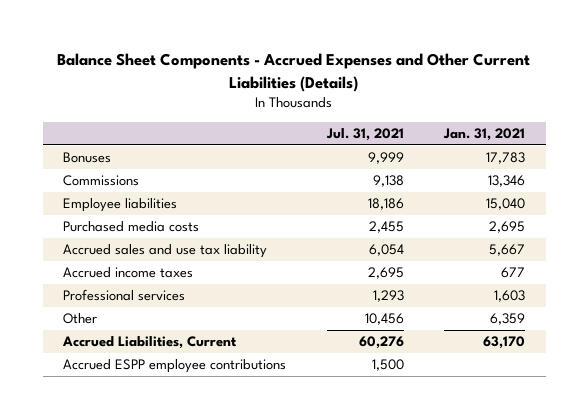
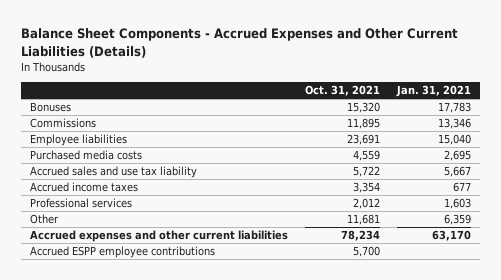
[325,128,404,142] Jul. 31, 2021 -> none
none -> [305,85,381,97] Oct. 31, 2021
[61,336,237,350] Accrued Liabilities, Current -> [29,230,288,243] Accrued expenses and other current liabilities

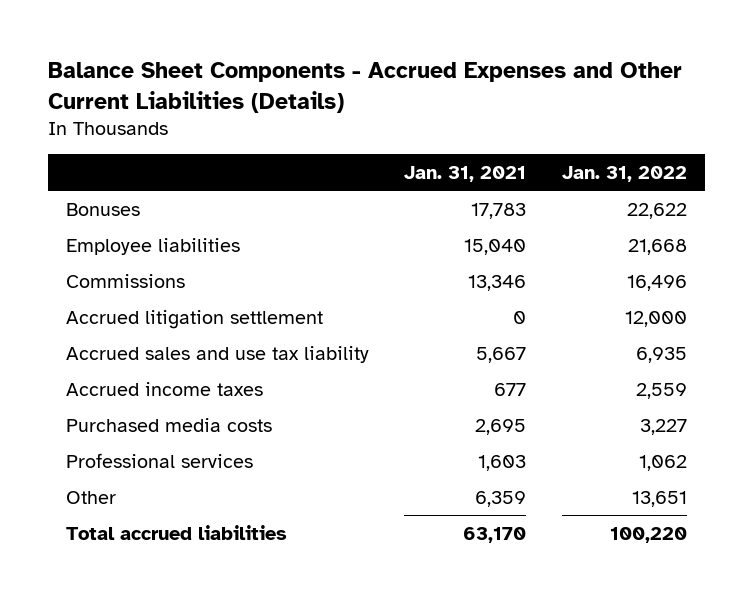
[305,85,381,97] Oct. 31, 2021 -> none
none -> [562,165,688,182] Jan. 31, 2022
[29,118,96,129] Commissions -> [65,273,185,288] Commissions
none -> [65,309,323,329] Accrued litigation settlement
[29,150,142,161] Purchased media costs -> [65,417,272,432] Purchased media costs
[29,246,215,259] Accrued ESPP employee contributions -> none
[29,230,288,243] Accrued expenses and other current liabilities -> [65,524,287,540] Total accrued liabilities

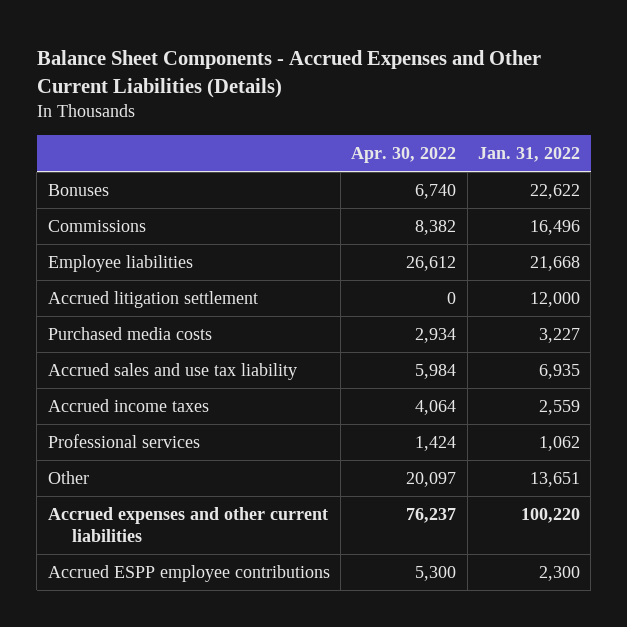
[404,165,527,182] Jan. 31, 2021 -> none
none -> [351,146,457,163] Apr. 30, 2022
[65,237,240,255] Employee liabilities -> [47,254,193,272] Employee liabilities
[65,417,272,432] Purchased media costs -> [47,326,212,340] Purchased media costs
[65,524,287,540] Total accrued liabilities -> [47,506,328,543] Accrued expenses and other current liabilities
none -> [47,564,330,582] Accrued ESPP employee contributions

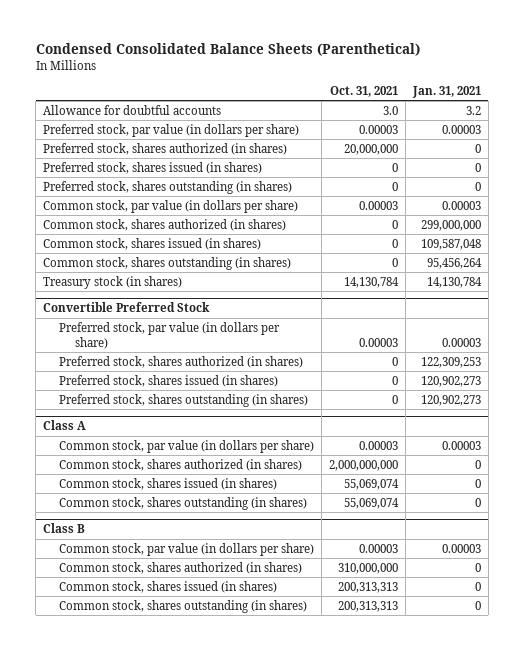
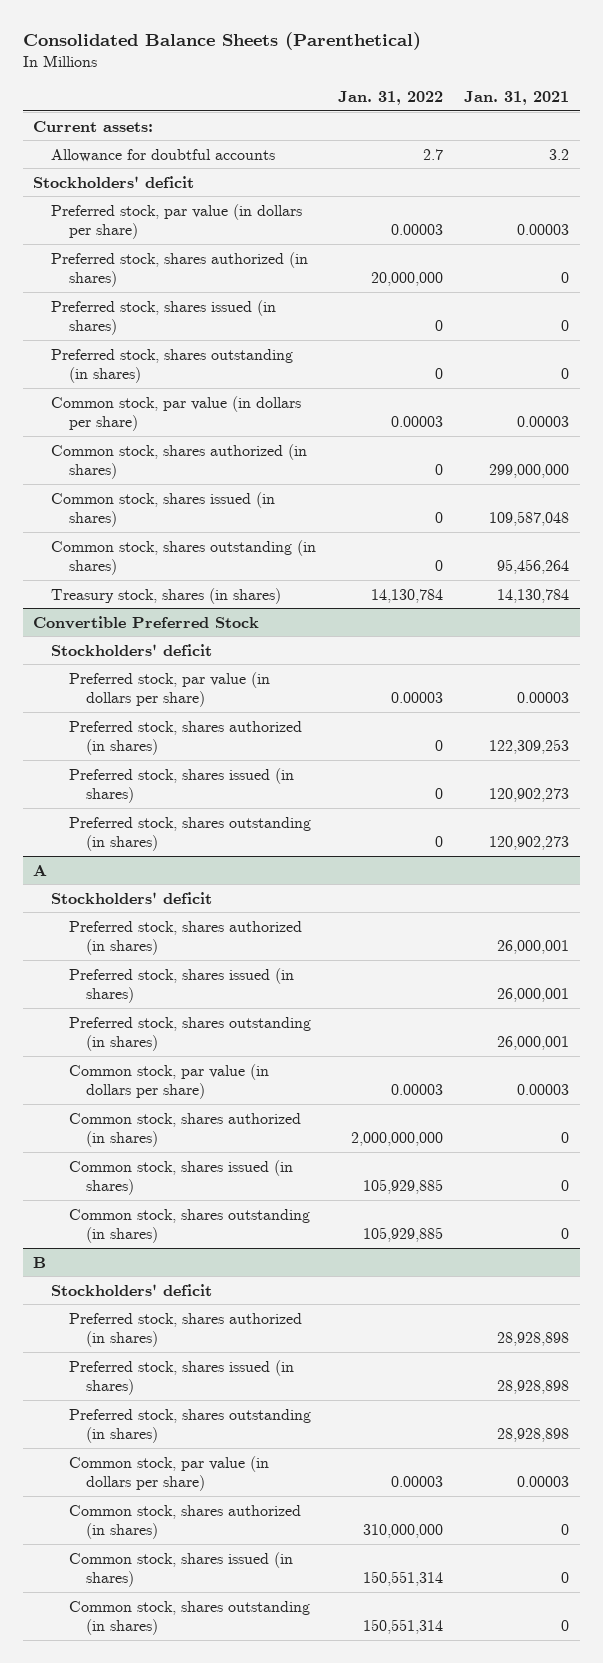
[35,42,420,56] Condensed Consolidated Balance Sheets (Parenthetical) -> [22,32,421,51] Consolidated Balance Sheets (Parenthetical)
[330,85,399,97] Oct. 31, 2021 -> none
none -> [337,90,443,105] Jan. 31, 2022
none -> [33,120,154,132] Current assets:
none -> [33,175,195,188] Stockholders' deficit
[43,275,183,289] Treasury stock (in shares) -> [50,587,281,604] Treasury stock, shares (in shares)
none -> [50,643,212,656] Stockholders' deficit
[43,420,87,431] Class A -> [33,864,48,876] A
none -> [50,891,212,904] Stockholders' deficit
none -> [68,920,302,956] Preferred stock, shares authorized (in shares)
none -> [68,967,294,1004] Preferred stock, shares issued (in shares)
none -> [68,1016,311,1052] Preferred stock, shares outstanding (in shares)
[43,523,86,534] Class B -> [33,1256,47,1268] B
none -> [50,1283,212,1296] Stockholders' deficit
none -> [68,1312,302,1348] Preferred stock, shares authorized (in shares)
none -> [68,1359,294,1396] Preferred stock, shares issued (in shares)
none -> [68,1408,311,1444] Preferred stock, shares outstanding (in shares)

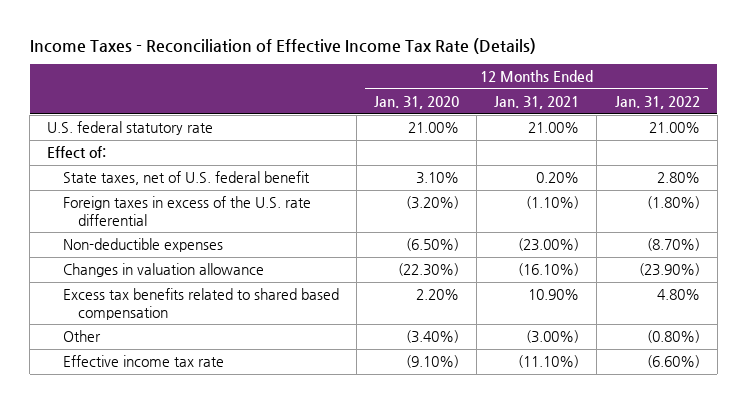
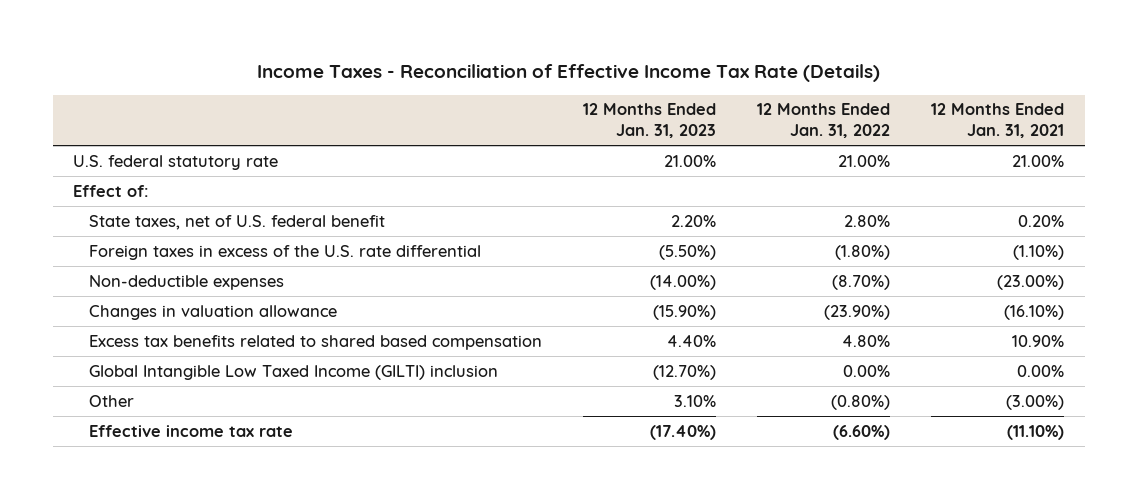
[374,96,460,110] Jan. 31, 2020 -> none
none -> [582,103,716,139] 12 Months Ended Jan. 31, 2023
none -> [88,364,498,380] Global Intangible Low Taxed Income (GILTI) inclusion

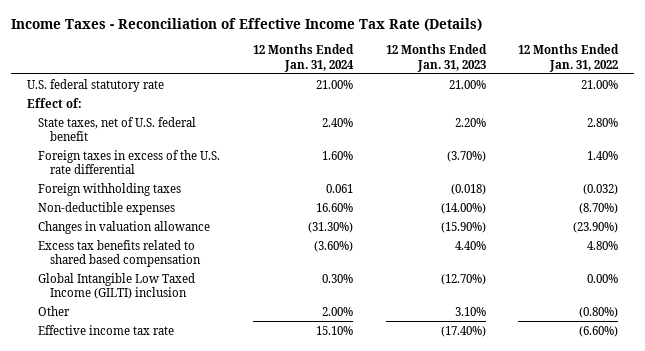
[931,103,1065,139] 12 Months Ended Jan. 31, 2021 -> none
none -> [253,43,355,72] 12 Months Ended Jan. 31, 2024
[658,244,716,260] (5.50%) -> [446,150,486,162] (3.70%)
[835,244,891,260] (1.80%) -> [587,150,619,160] 1.40%
none -> [38,182,182,196] Foreign withholding taxes

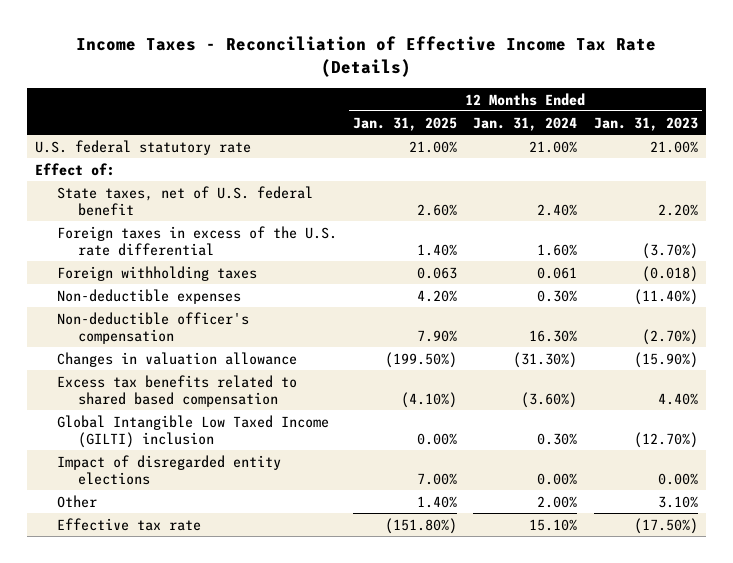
[518,43,620,72] 12 Months Ended Jan. 31, 2022 -> none
none -> [353,116,458,131] Jan. 31, 2025
[316,202,354,212] 16.60% -> [537,289,578,302] 0.30%
[440,202,486,214] (14.00%) -> [633,288,698,305] (11.40%)
none -> [56,311,249,344] Non-deductible officer's compensation
none -> [56,454,281,485] Impact of disregarded entity elections
[38,324,175,335] Effective income tax rate -> [56,517,201,531] Effective tax rate
[440,325,486,337] (17.40%) -> [633,517,698,534] (17.50%)

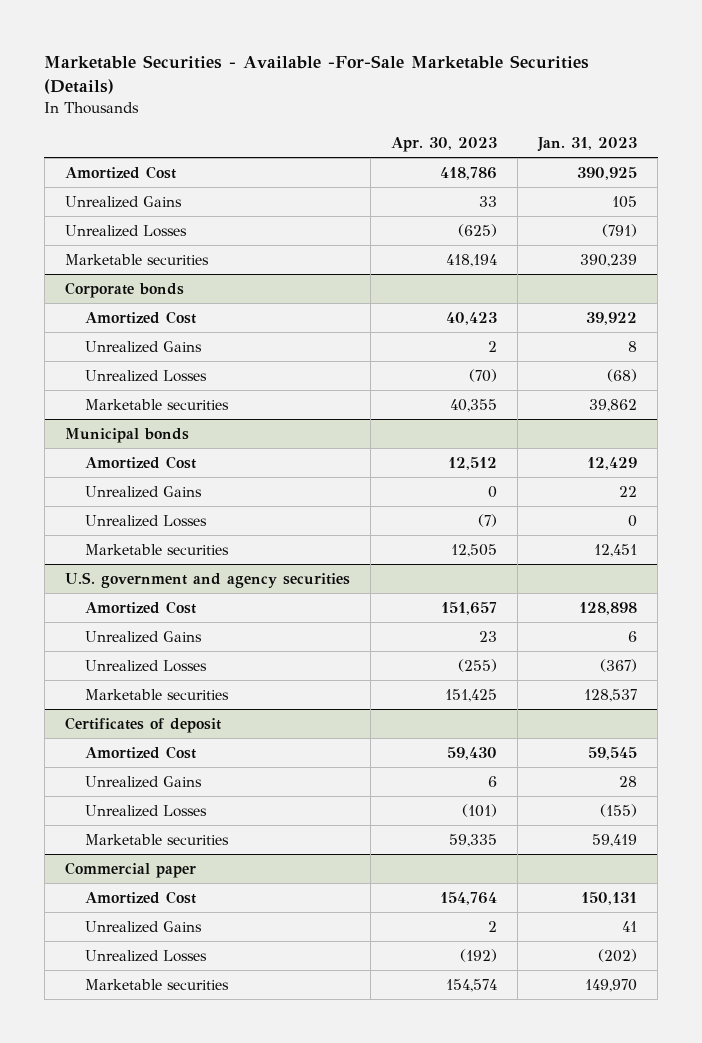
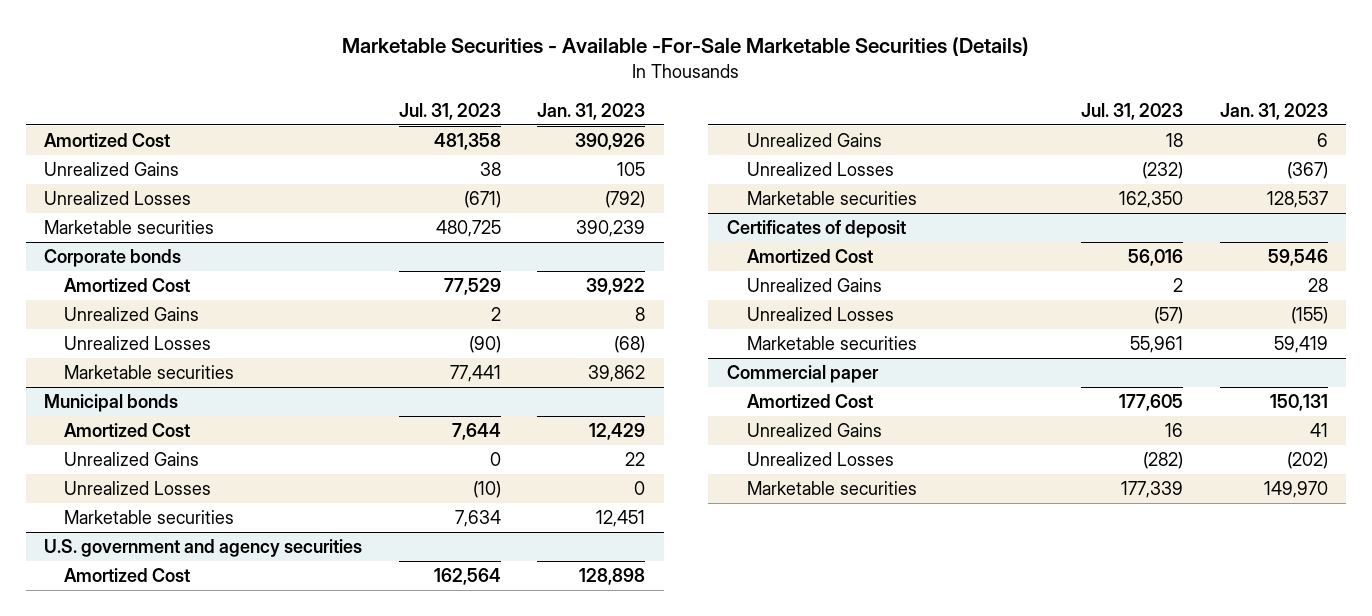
[390,136,497,152] Apr. 30, 2023 -> none
none -> [398,102,501,120] Jul. 31, 2023
[577,166,638,180] 390,925 -> [575,133,646,151] 390,926
[602,223,638,237] (791) -> [605,191,646,209] (792)
[588,746,638,760] 59,545 -> [1268,249,1329,267] 59,546

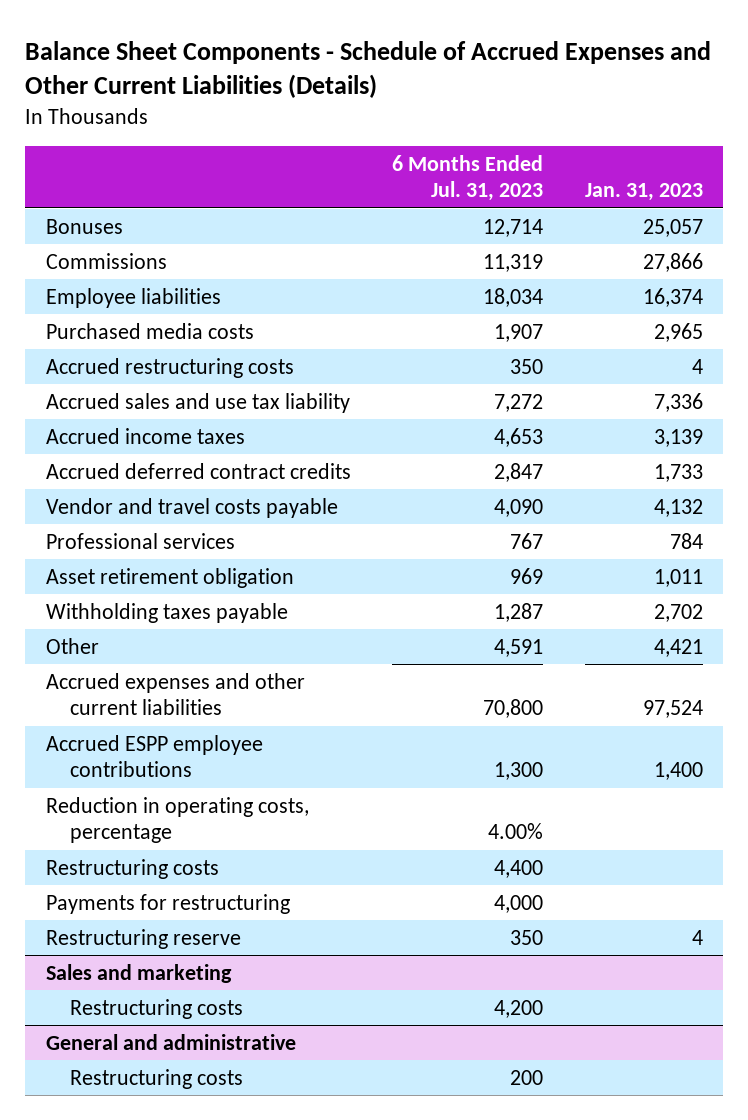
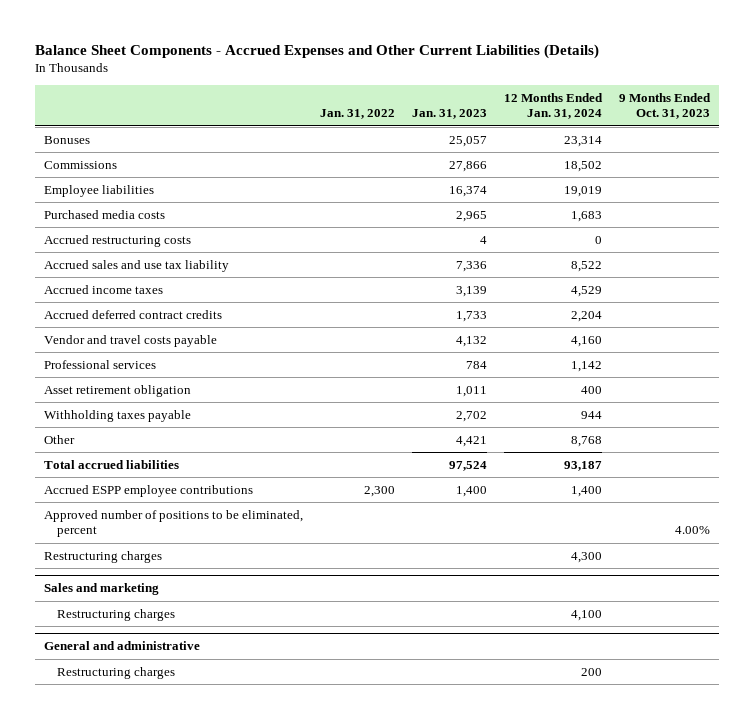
[25,40,712,98] Balance Sheet Components - Schedule of Accrued Expenses and Other Current Liabilities (Details) -> [34,43,599,59] Balance Sheet Components - Accrued Expenses and Other Current Liabilities (Details)
[392,154,544,202] 6 Months Ended Jul. 31, 2023 -> none
none -> [319,109,395,120] Jan. 31, 2022
none -> [503,92,603,120] 12 Months Ended Jan. 31, 2024
none -> [618,92,711,120] 9 Months Ended Oct. 31, 2023
[45,672,305,716] Accrued expenses and other current liabilities -> [43,459,179,469] Total accrued liabilities
[45,893,290,914] Payments for restructuring -> none
[45,928,241,949] Restructuring reserve -> none
[45,796,309,844] Reduction in operating costs, percentage -> [43,509,303,538] Approved number of positions to be eliminated, percent
[45,858,219,879] Restructuring costs -> [43,550,162,563] Restructuring charges
[70,998,244,1019] Restructuring costs -> [56,608,175,621] Restructuring charges
[70,1068,244,1089] Restructuring costs -> [56,666,175,679] Restructuring charges

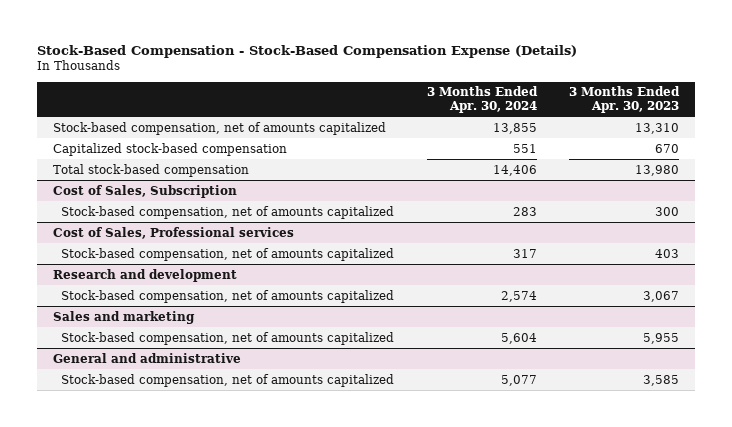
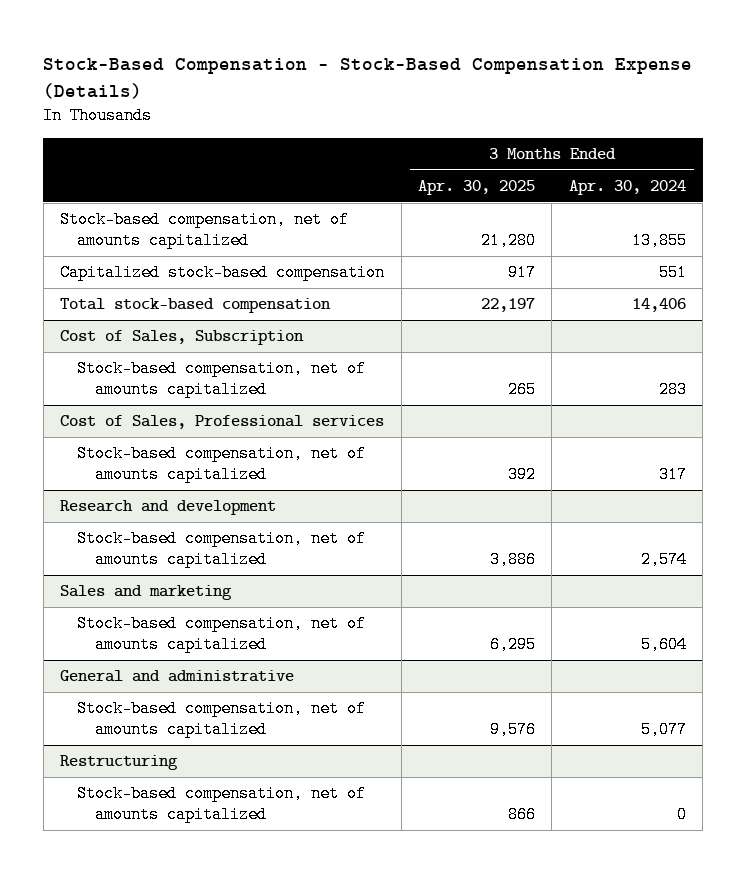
[568,86,680,113] 3 Months Ended Apr. 30, 2023 -> none
none -> [417,180,535,196] Apr. 30, 2025
none -> [60,755,179,771] Restructuring
none -> [77,785,367,823] Stock-based compensation, net of amounts capitalized

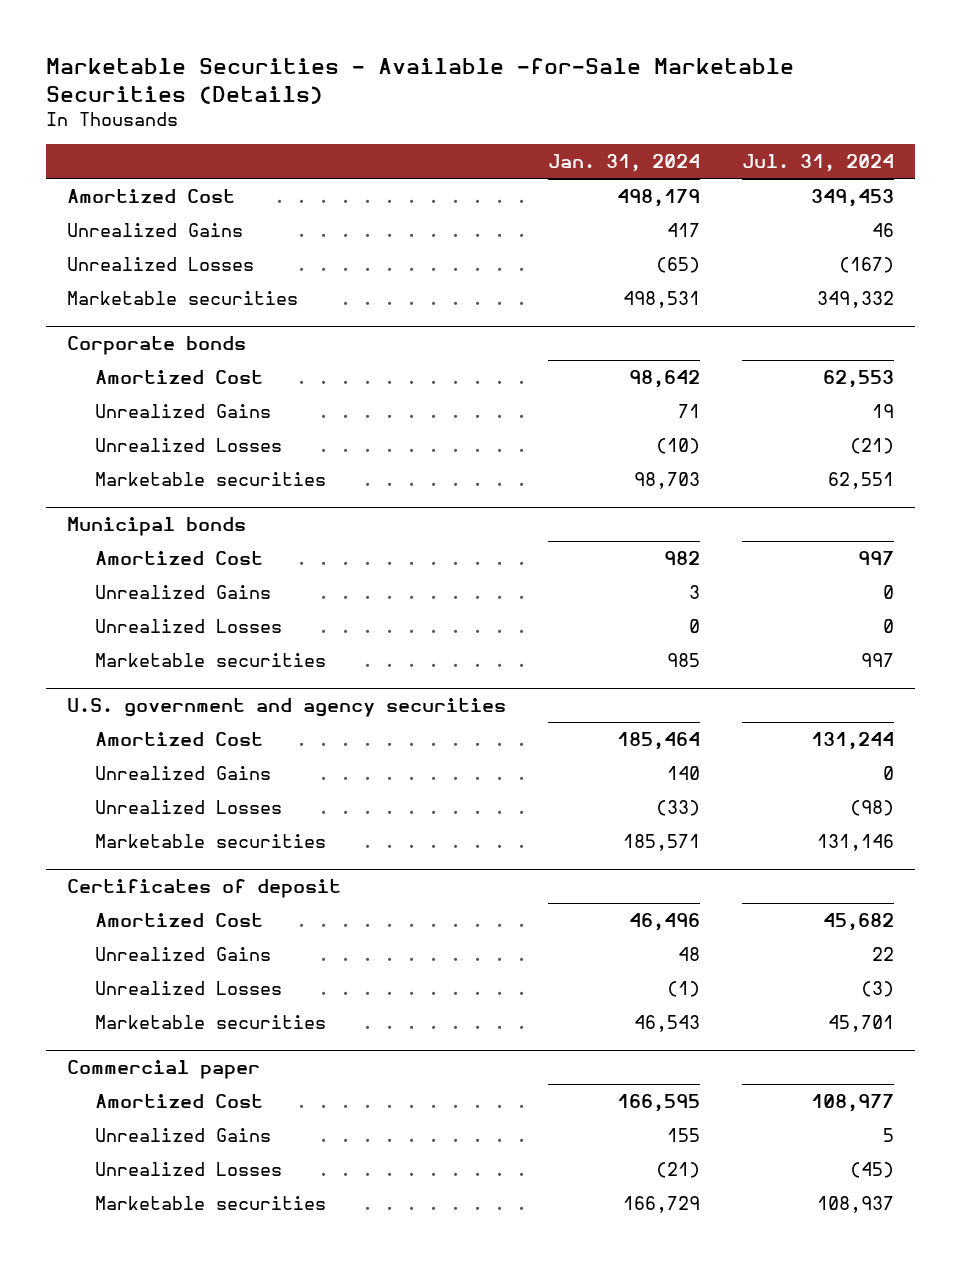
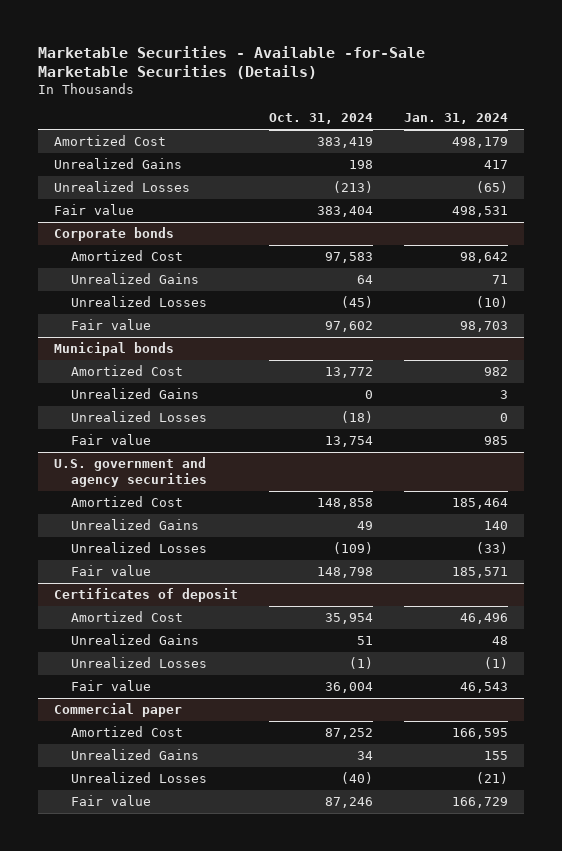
[741,153,894,172] Jul. 31, 2024 -> none
none -> [269,113,374,125] Oct. 31, 2024
[67,290,299,305] Marketable securities -> [53,204,134,216] Fair value
[94,471,326,486] Marketable securities -> [70,319,151,331] Fair value
[94,652,326,667] Marketable securities -> [70,434,151,446] Fair value
[94,833,326,848] Marketable securities -> [70,565,151,577] Fair value
[94,1014,326,1029] Marketable securities -> [70,680,151,692] Fair value
[94,1195,326,1210] Marketable securities -> [70,795,151,807] Fair value

